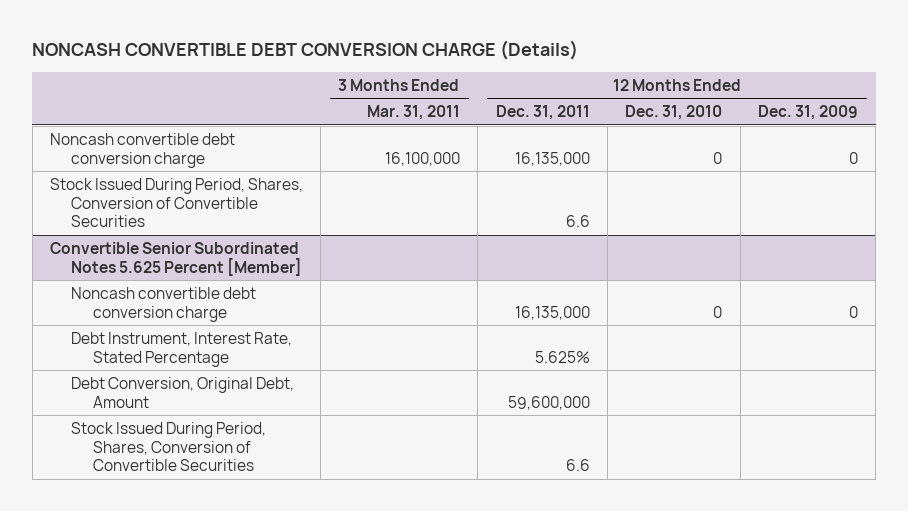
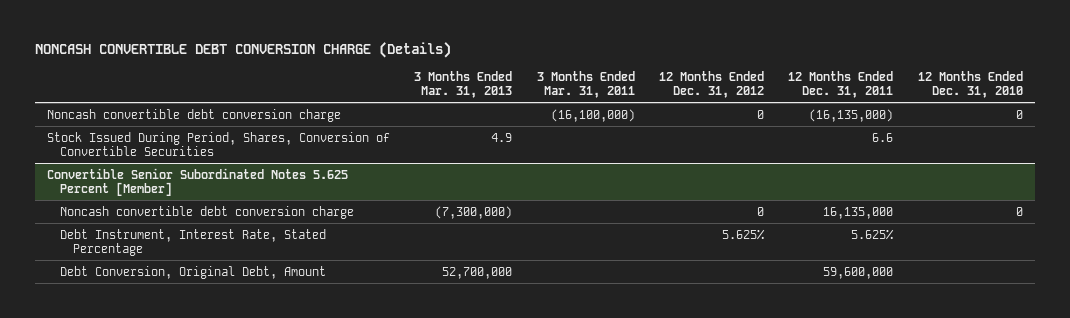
[758,105,859,121] Dec. 31, 2009 -> none
none -> [414,71,513,99] 3 Months Ended Mar. 31, 2013
none -> [659,71,765,99] 12 Months Ended Dec. 31, 2012
[384,151,460,166] 16,100,000 -> [550,108,635,122] (16,100,000)
[514,151,590,166] 16,135,000 -> [809,108,894,122] (16,135,000)
[71,421,267,472] Stock Issued During Period, Shares, Conversion of Convertible Securities -> none

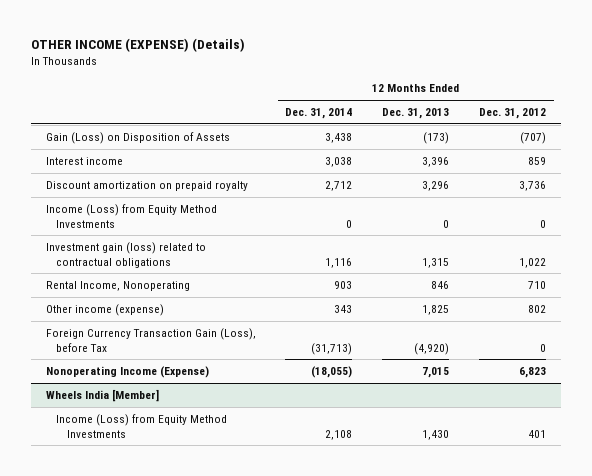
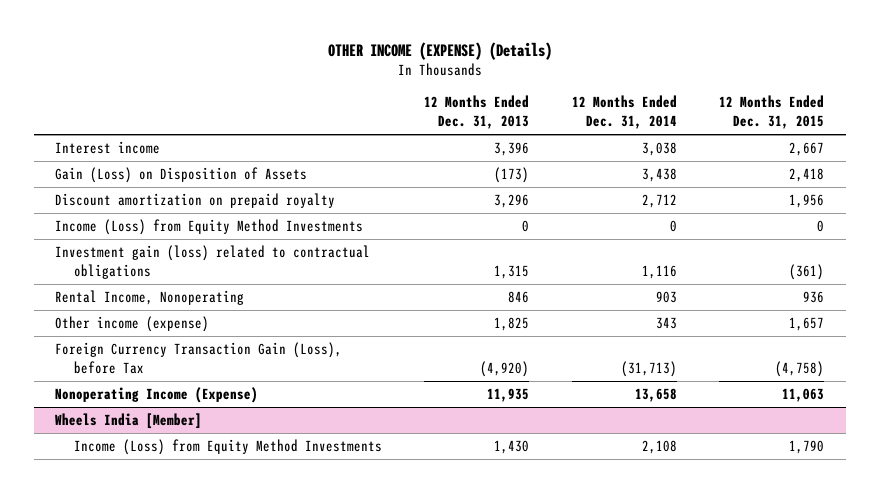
[479,108,547,120] Dec. 31, 2012 -> none
none -> [719,95,825,129] 12 Months Ended Dec. 31, 2015
[45,131,230,144] Gain (Loss) on Disposition of Assets -> [54,167,307,184] Gain (Loss) on Disposition of Assets
[311,365,353,378] (18,055) -> [634,388,677,403] 13,658
[422,366,450,378] 7,015 -> [487,388,530,403] 11,935

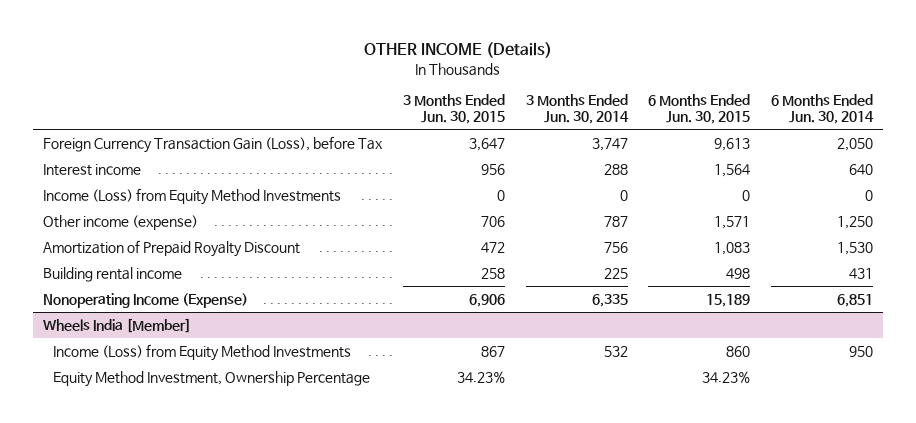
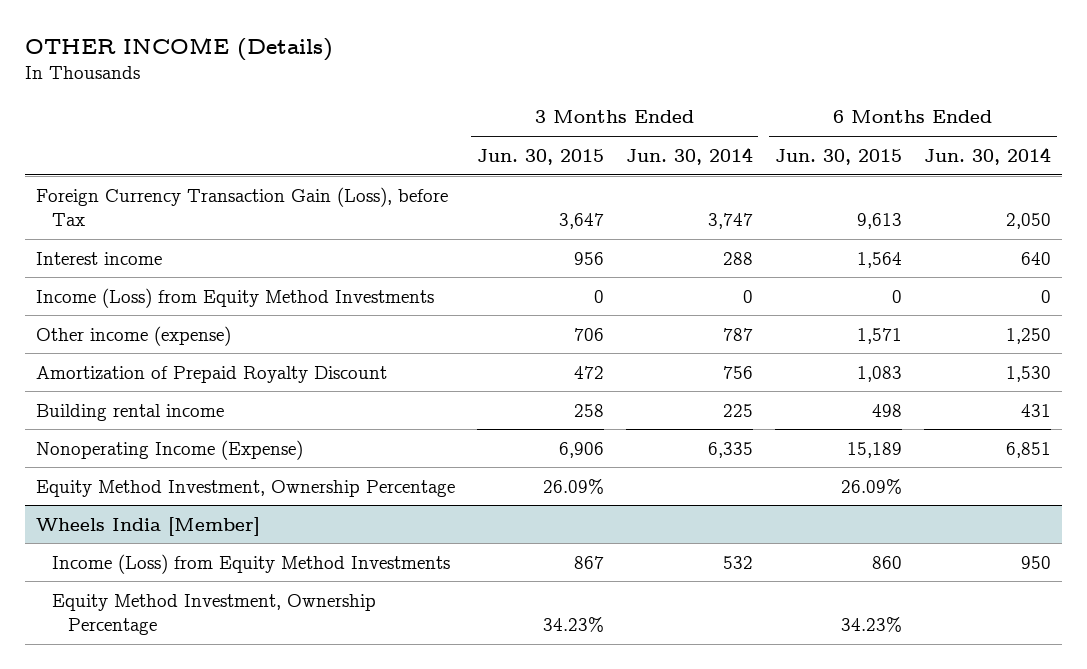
none -> [35,479,455,497] Equity Method Investment, Ownership Percentage

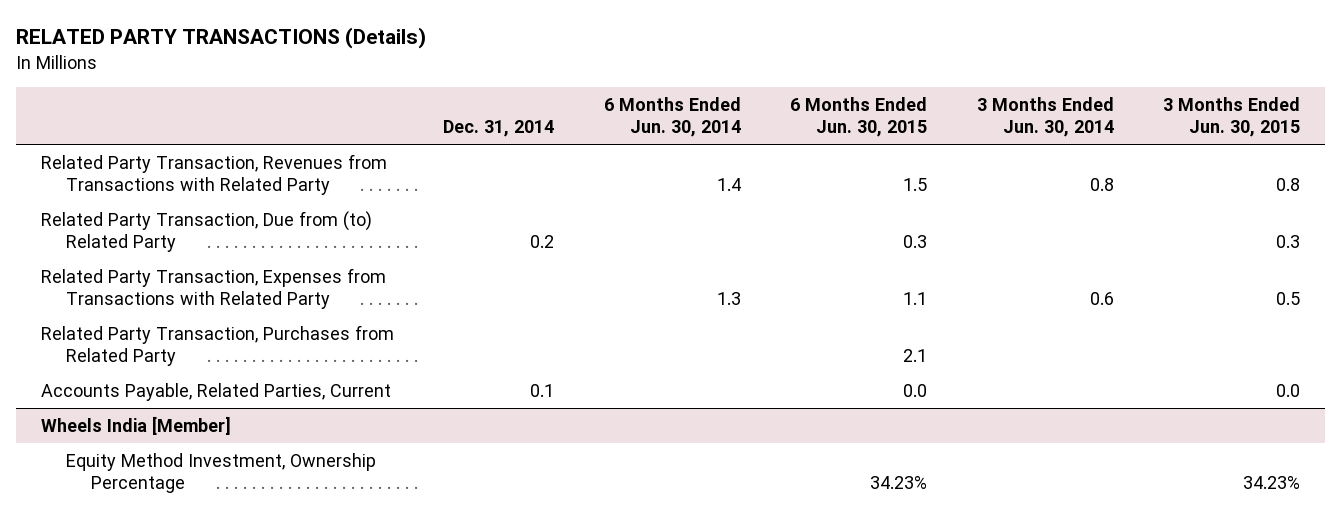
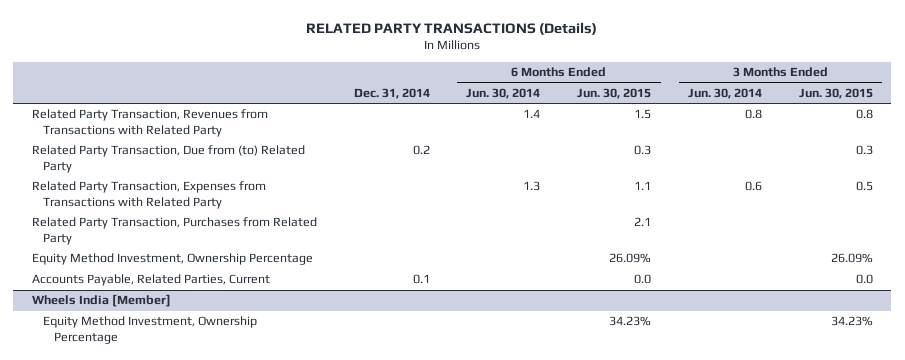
none -> [31,253,313,266] Equity Method Investment, Ownership Percentage

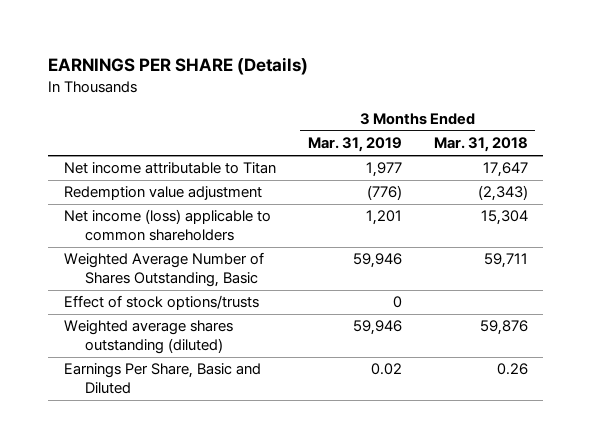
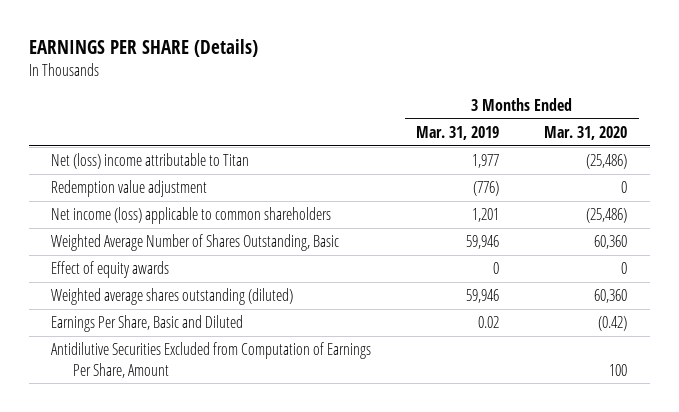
[433,137,528,153] Mar. 31, 2018 -> none
none -> [544,125,628,140] Mar. 31, 2020
[63,162,276,175] Net income attributable to Titan -> [51,153,250,170] Net (loss) income attributable to Titan
[63,295,259,311] Effect of stock options/trusts -> [51,261,170,279] Effect of equity awards
none -> [51,342,372,378] Antidilutive Securities Excluded from Computation of Earnings Per Share, Amount

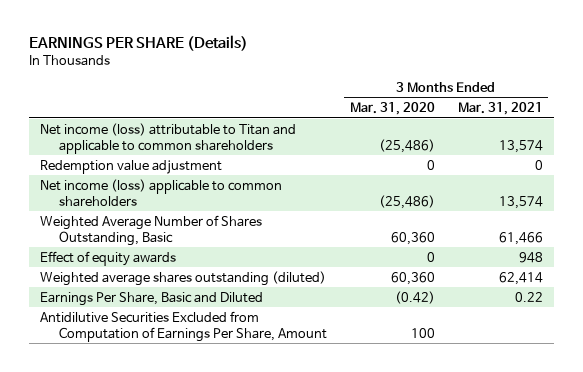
[416,125,500,140] Mar. 31, 2019 -> none
none -> [457,102,543,116] Mar. 31, 2021
[51,153,250,170] Net (loss) income attributable to Titan -> [40,122,297,154] Net income (loss) attributable to Titan and applicable to common shareholders

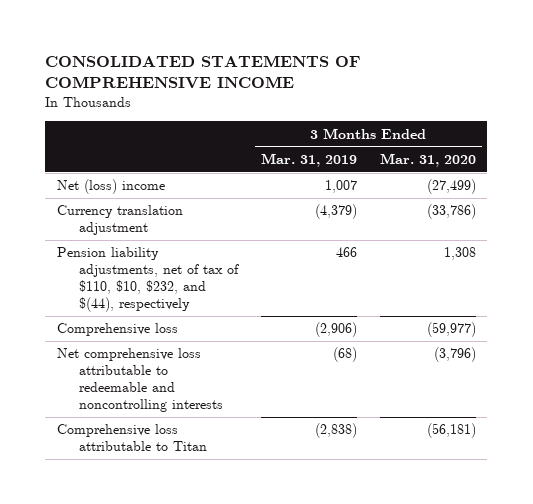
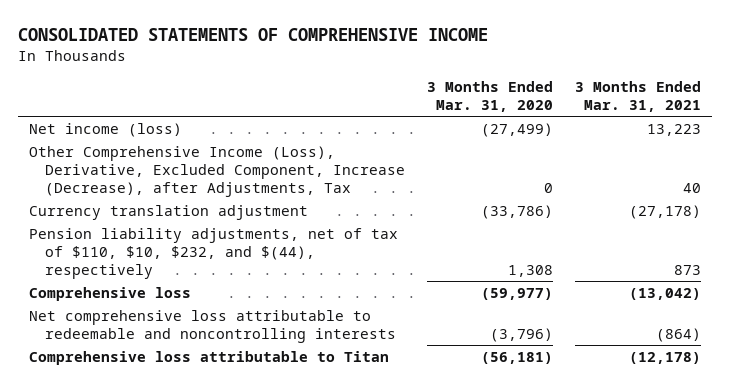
[260,152,357,167] Mar. 31, 2019 -> none
none -> [575,80,702,112] 3 Months Ended Mar. 31, 2021
[56,179,165,195] Net (loss) income -> [29,122,183,137] Net income (loss)
none -> [29,145,406,197] Other Comprehensive Income (Loss), Derivative, Excluded Component, Increase (Decrease), after Adjustments, Tax

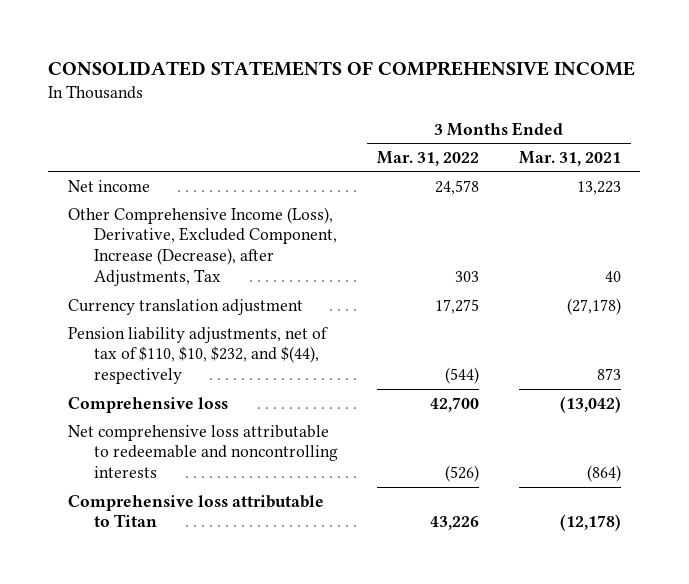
[427,80,554,112] 3 Months Ended Mar. 31, 2020 -> none
none -> [377,150,480,166] Mar. 31, 2022
[29,122,183,137] Net income (loss) -> [67,179,150,192] Net income

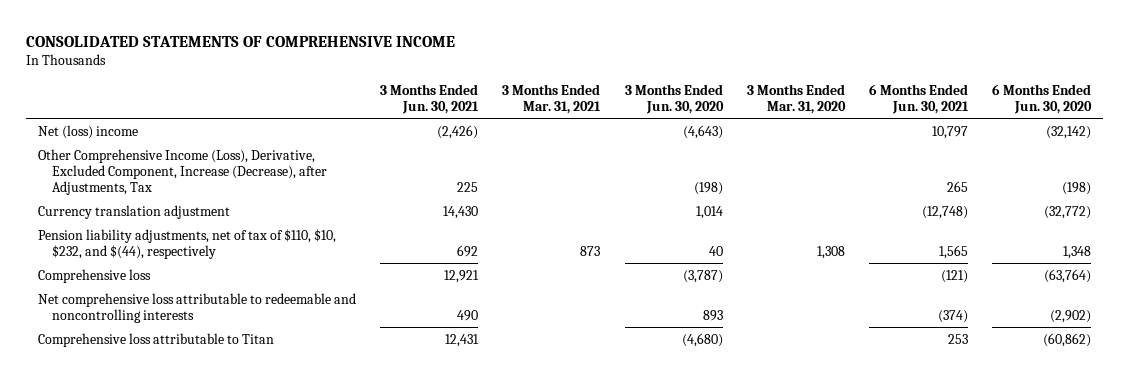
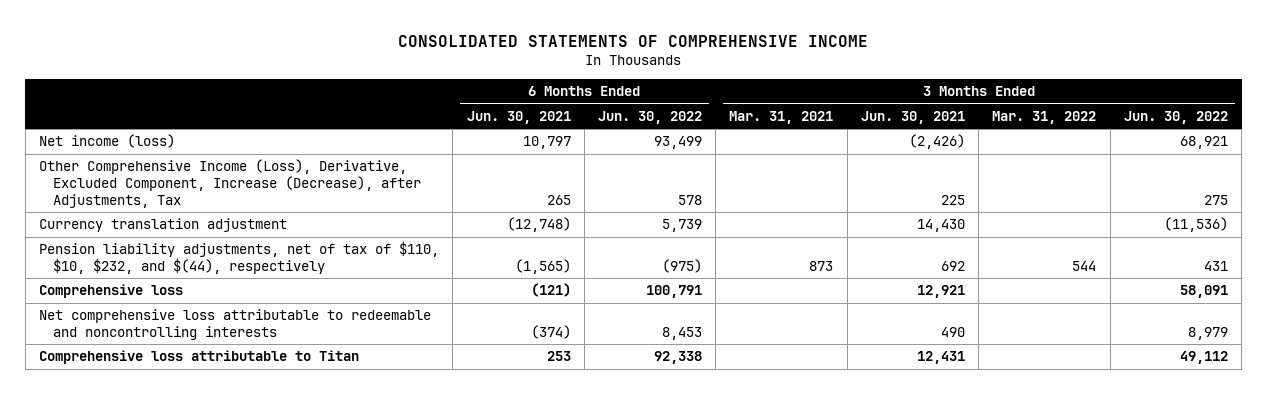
[624,83,724,114] 3 Months Ended Jun. 30, 2020 -> none
[746,83,846,114] 3 Months Ended Mar. 31, 2020 -> none
[992,83,1093,114] 6 Months Ended Jun. 30, 2020 -> none
none -> [598,110,703,124] Jun. 30, 2022
none -> [992,110,1097,124] Mar. 31, 2022
none -> [1123,110,1228,124] Jun. 30, 2022
[37,124,138,139] Net (loss) income -> [39,134,176,149] Net income (loss)
[938,244,968,259] 1,565 -> [514,259,571,275] (1,565)

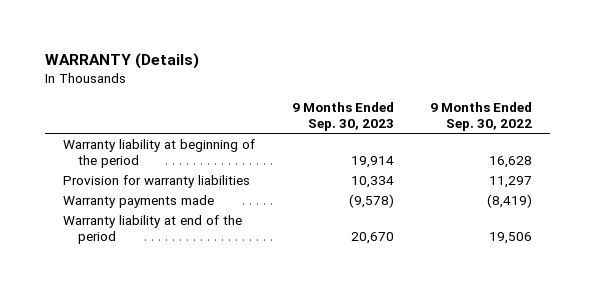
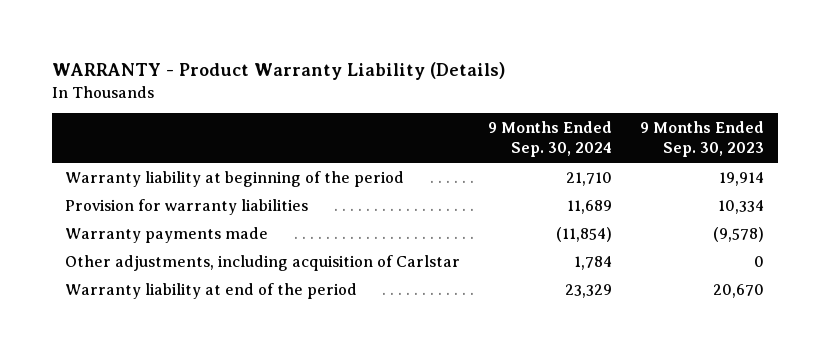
[44,53,199,70] WARRANTY (Details) -> [51,62,505,81] WARRANTY - Product Warranty Liability (Details)
[430,101,533,131] 9 Months Ended Sep. 30, 2022 -> none
none -> [488,120,613,158] 9 Months Ended Sep. 30, 2024
none -> [65,254,461,271] Other adjustments, including acquisition of Carlstar

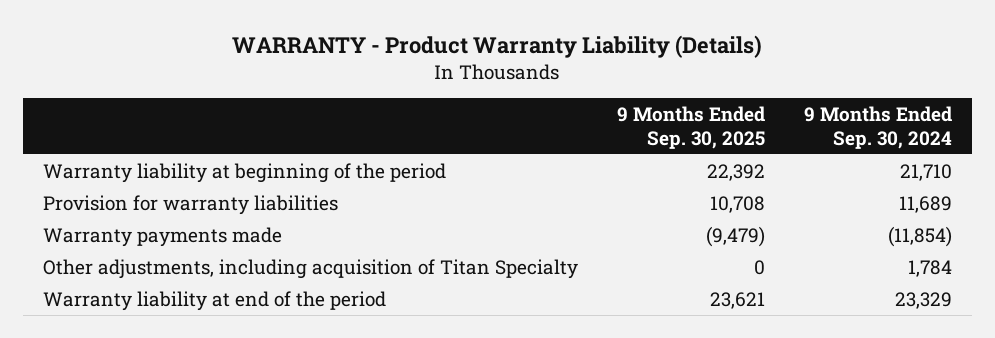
[639,120,764,158] 9 Months Ended Sep. 30, 2023 -> none
none -> [616,105,765,149] 9 Months Ended Sep. 30, 2025
[65,254,461,271] Other adjustments, including acquisition of Carlstar -> [42,258,578,279] Other adjustments, including acquisition of Titan Specialty

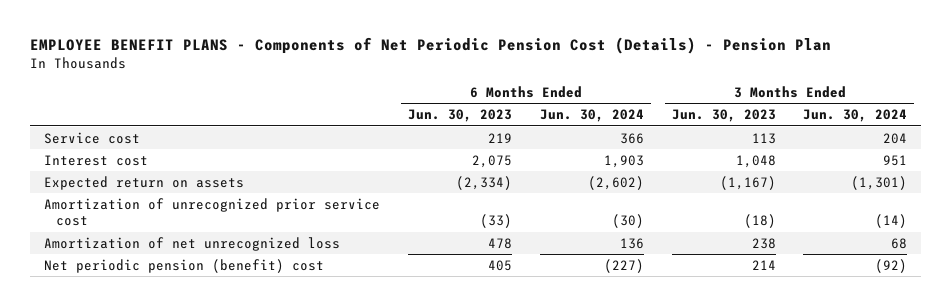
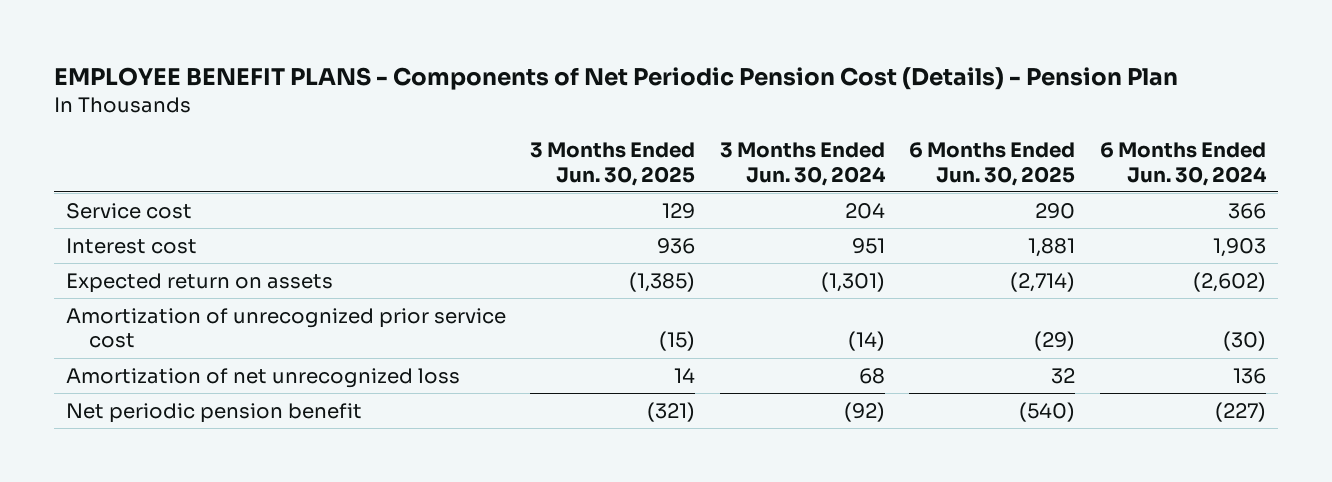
[407,109,512,123] Jun. 30, 2023 -> none
[671,109,776,123] Jun. 30, 2023 -> none
none -> [530,142,696,186] 3 Months Ended Jun. 30, 2025
none -> [909,142,1076,186] 6 Months Ended Jun. 30, 2025
[43,258,324,273] Net periodic pension (benefit) cost -> [65,402,362,423] Net periodic pension benefit

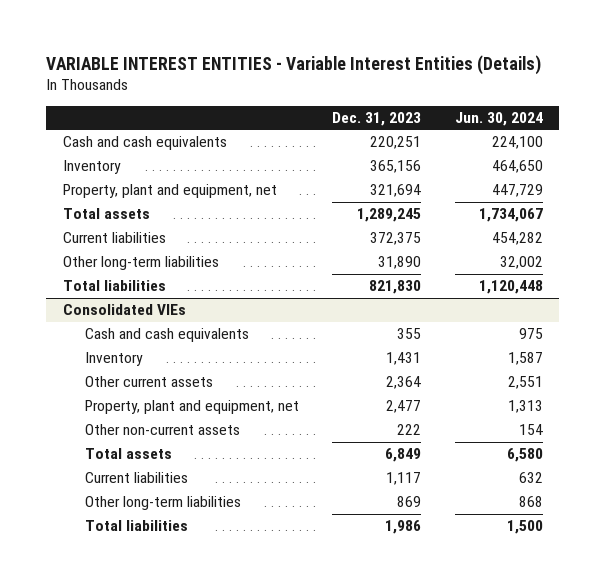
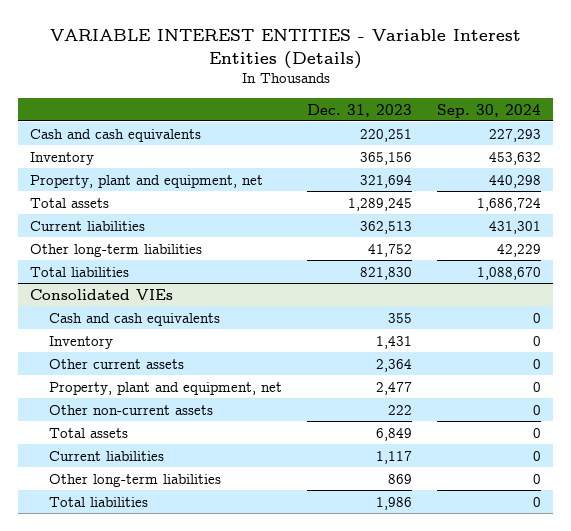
[454,111,543,126] Jun. 30, 2024 -> none
none -> [436,103,541,118] Sep. 30, 2024
[370,232,422,246] 372,375 -> [360,220,413,234] 362,513
[378,256,422,270] 31,890 -> [368,243,413,257] 41,752

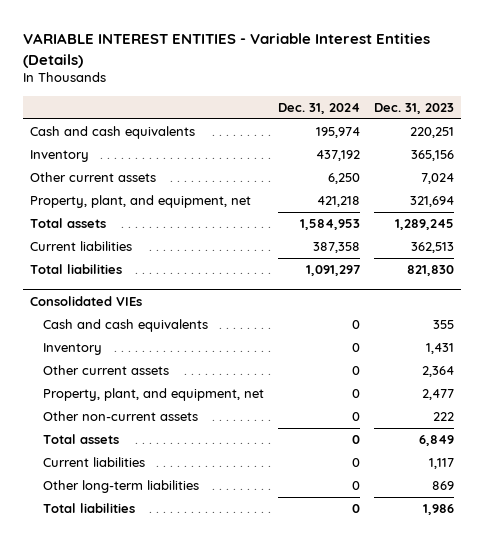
[436,103,541,118] Sep. 30, 2024 -> none
none -> [278,102,361,114] Dec. 31, 2024
none -> [30,172,157,183] Other current assets
[30,174,264,188] Property, plant and equipment, net -> [30,195,252,209] Property, plant, and equipment, net
[30,243,203,257] Other long-term liabilities -> none
[49,381,283,395] Property, plant and equipment, net -> [43,388,265,402] Property, plant, and equipment, net

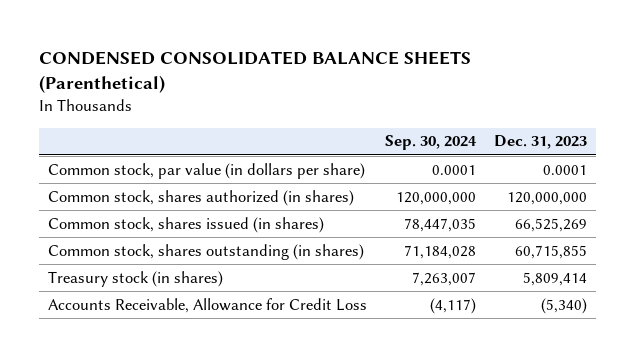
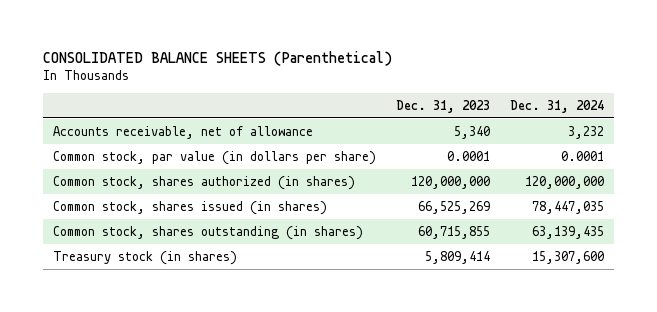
[38,51,471,94] CONDENSED CONSOLIDATED BALANCE SHEETS (Parenthetical) -> [43,51,393,67] CONSOLIDATED BALANCE SHEETS (Parenthetical)
[385,135,478,151] Sep. 30, 2024 -> none
none -> [510,99,605,113] Dec. 31, 2024
none -> [53,125,314,139] Accounts receivable, net of allowance
[47,297,367,313] Accounts Receivable, Allowance for Credit Loss -> none

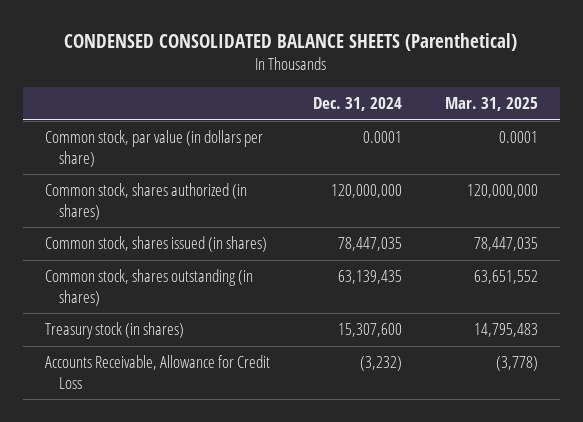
[43,51,393,67] CONSOLIDATED BALANCE SHEETS (Parenthetical) -> [64,33,518,52] CONDENSED CONSOLIDATED BALANCE SHEETS (Parenthetical)
[396,99,491,113] Dec. 31, 2023 -> none
none -> [445,97,539,112] Mar. 31, 2025
[53,125,314,139] Accounts receivable, net of allowance -> none
none -> [44,355,270,389] Accounts Receivable, Allowance for Credit Loss

